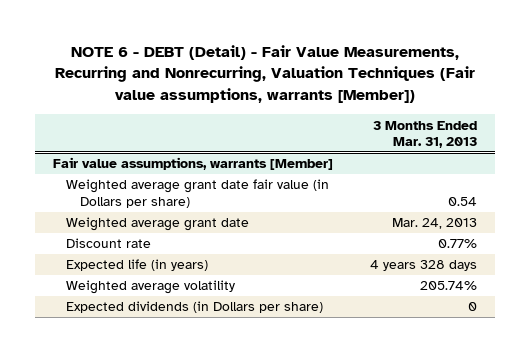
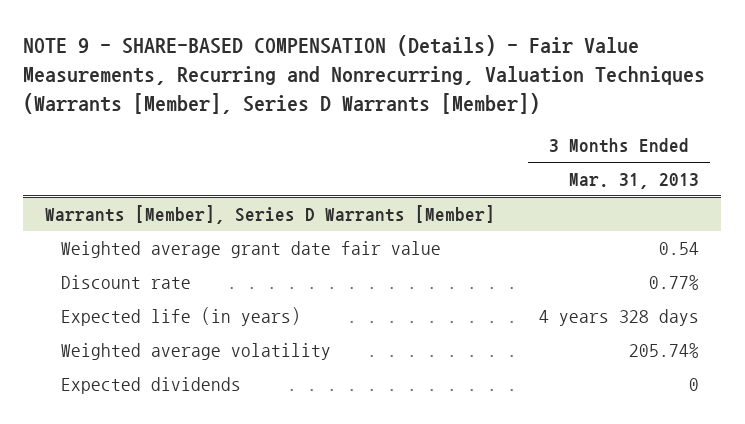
[54,44,475,104] NOTE 6 - DEBT (Detail) - Fair Value Measurements, Recurring and Nonrecurring, Valuation Techniques (Fair value assumptions, warrants [Member]) -> [23,35,706,114] NOTE 9 - SHARE-BASED COMPENSATION (Details) - Fair Value Measurements, Recurring and Nonrecurring, Valuation Techniques (Warrants [Member], Series D Warrants [Member])
[53,157,334,171] Fair value assumptions, warrants [Member] -> none
[66,217,250,232] Weighted average grant date -> none
none -> [45,204,496,224] Warrants [Member], Series D Warrants [Member]
[66,179,330,208] Weighted average grant date fair value (in Dollars per share) -> [60,240,441,258] Weighted average grant date fair value
[66,301,324,314] Expected dividends (in Dollars per share) -> [60,376,241,394] Expected dividends

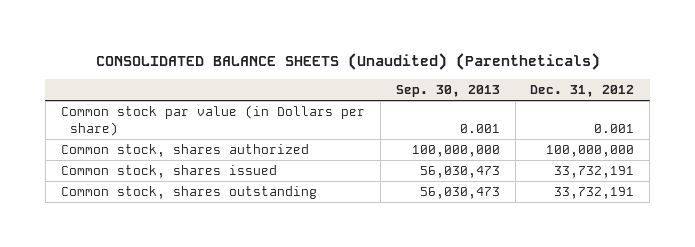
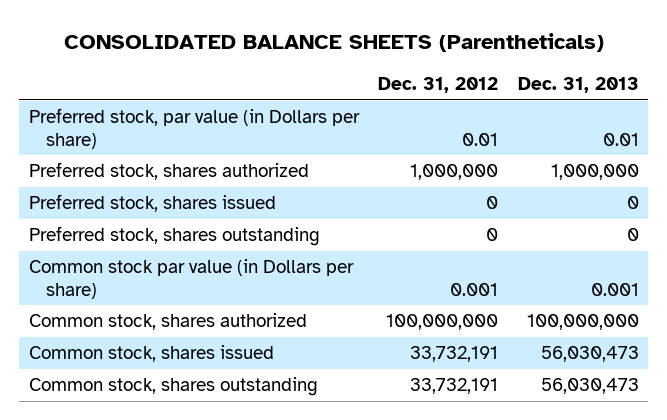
[95,52,600,70] CONSOLIDATED BALANCE SHEETS (Unaudited) (Parentheticals) -> [63,32,604,52] CONSOLIDATED BALANCE SHEETS (Parentheticals)
[395,85,500,98] Sep. 30, 2013 -> none
none -> [517,77,639,94] Dec. 31, 2013
none -> [28,108,360,149] Preferred stock, par value (in Dollars per share)
none -> [28,162,309,181] Preferred stock, shares authorized
none -> [28,194,276,213] Preferred stock, shares issued
none -> [28,226,320,247] Preferred stock, shares outstanding

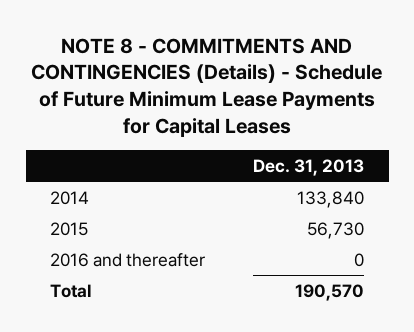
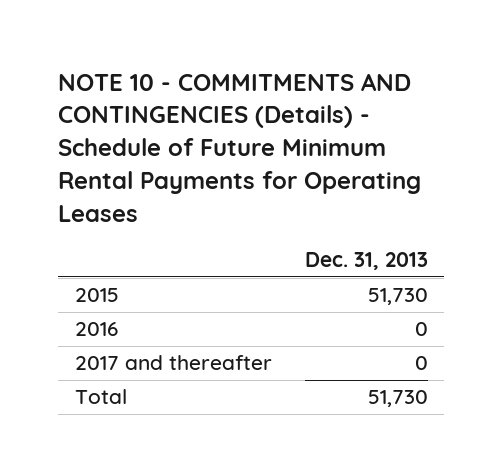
[31,37,383,138] NOTE 8 - COMMITMENTS AND CONTINGENCIES (Details) - Schedule of Future Minimum Lease Payments for Capital Leases -> [58,72,422,222] NOTE 10 - COMMITMENTS AND CONTINGENCIES (Details) - Schedule of Future Minimum Rental Payments for Operating Leases
[50,190,90,205] 2014 -> none
[307,221,365,239] 56,730 -> [367,288,428,306] 51,730
none -> [74,322,118,337] 2016
[50,252,206,267] 2016 and thereafter -> [74,355,272,371] 2017 and thereafter
[295,283,365,301] 190,570 -> [367,390,428,408] 51,730

